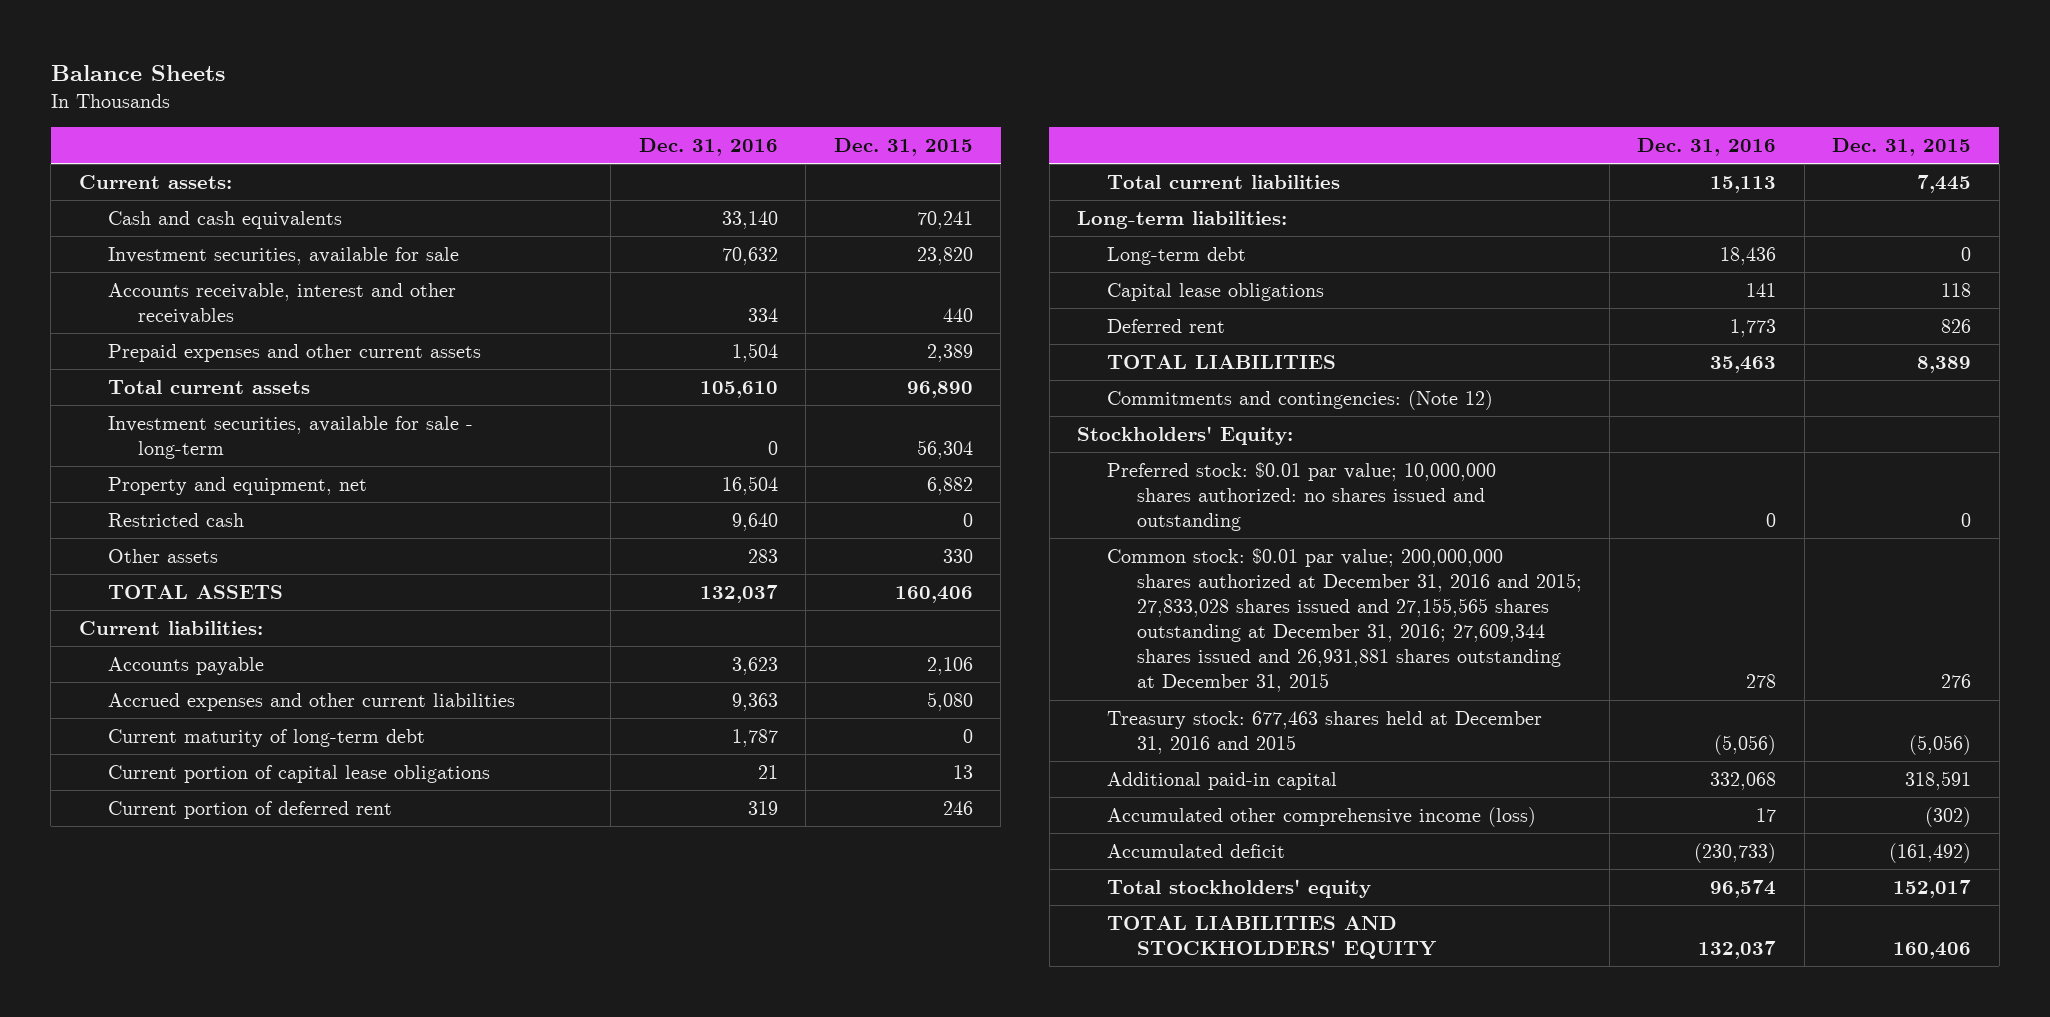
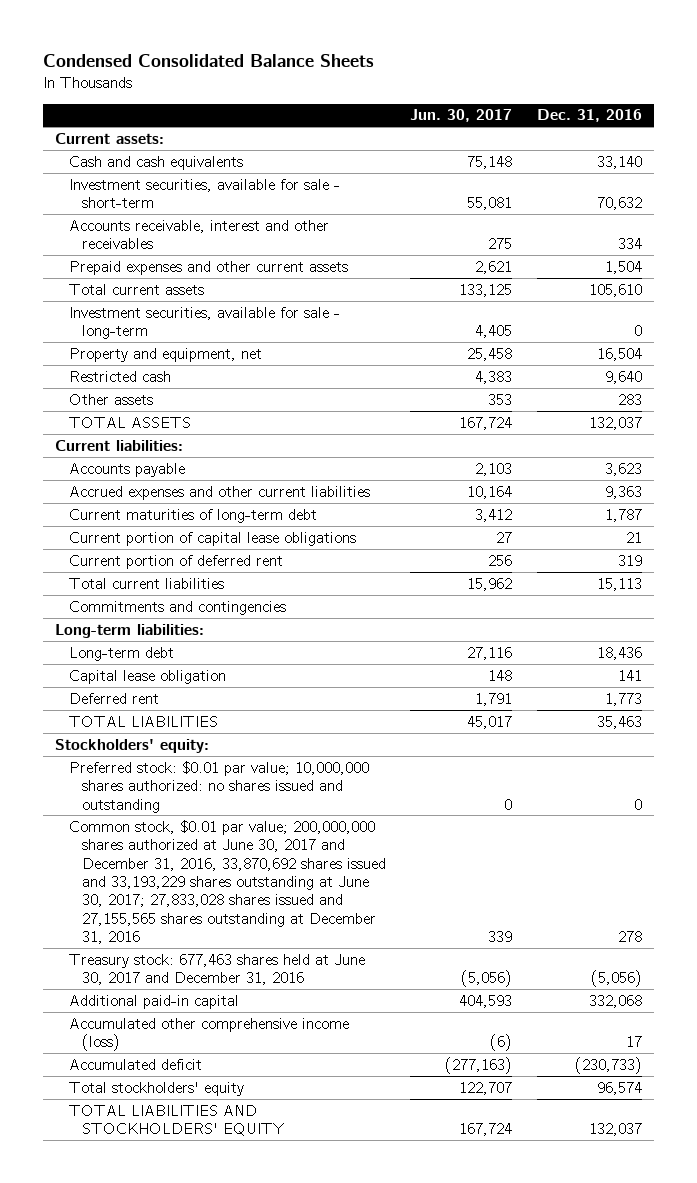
[50,65,225,82] Balance Sheets -> [42,54,374,68] Condensed Consolidated Balance Sheets
[833,137,973,156] Dec. 31, 2015 -> none
none -> [410,109,513,123] Jun. 30, 2017
[108,246,460,265] Investment securities, available for sale -> [68,178,340,209] Investment securities, available for sale - short-term
[108,728,426,747] Current maturity of long-term debt -> [68,508,317,523] Current maturities of long-term debt
none -> [68,600,286,615] Commitments and contingencies
[1106,282,1324,301] Capital lease obligations -> [68,669,226,684] Capital lease obligation
[1106,389,1493,410] Commitments and contingencies: (Note 12) -> none
[1077,425,1294,445] Stockholders' Equity: -> [55,738,210,753] Stockholders' equity:
[1106,547,1582,693] Common stock: $0.01 par value; 200,000,000 shares authorized at December 31, 2016 and 2015; 27,833,028 shares issued and 27,155,565 shares outstanding at December 31, 2016; 27,609,344 shares issued and 26,931,881 shares outstanding at December 31, 2015 -> [68,819,386,945] Common stock, $0.01 par value; 200,000,000 shares authorized at June 30, 2017 and December 31, 2016, 33,870,692 shares issued and 33,193,229 shares outstanding at June 30, 2017; 27,833,028 shares issued and 27,155,565 shares outstanding at December 31, 2016
[1106,710,1542,754] Treasury stock: 677,463 shares held at December 31, 2016 and 2015 -> [68,953,365,986] Treasury stock: 677,463 shares held at June 30, 2017 and December 31, 2016

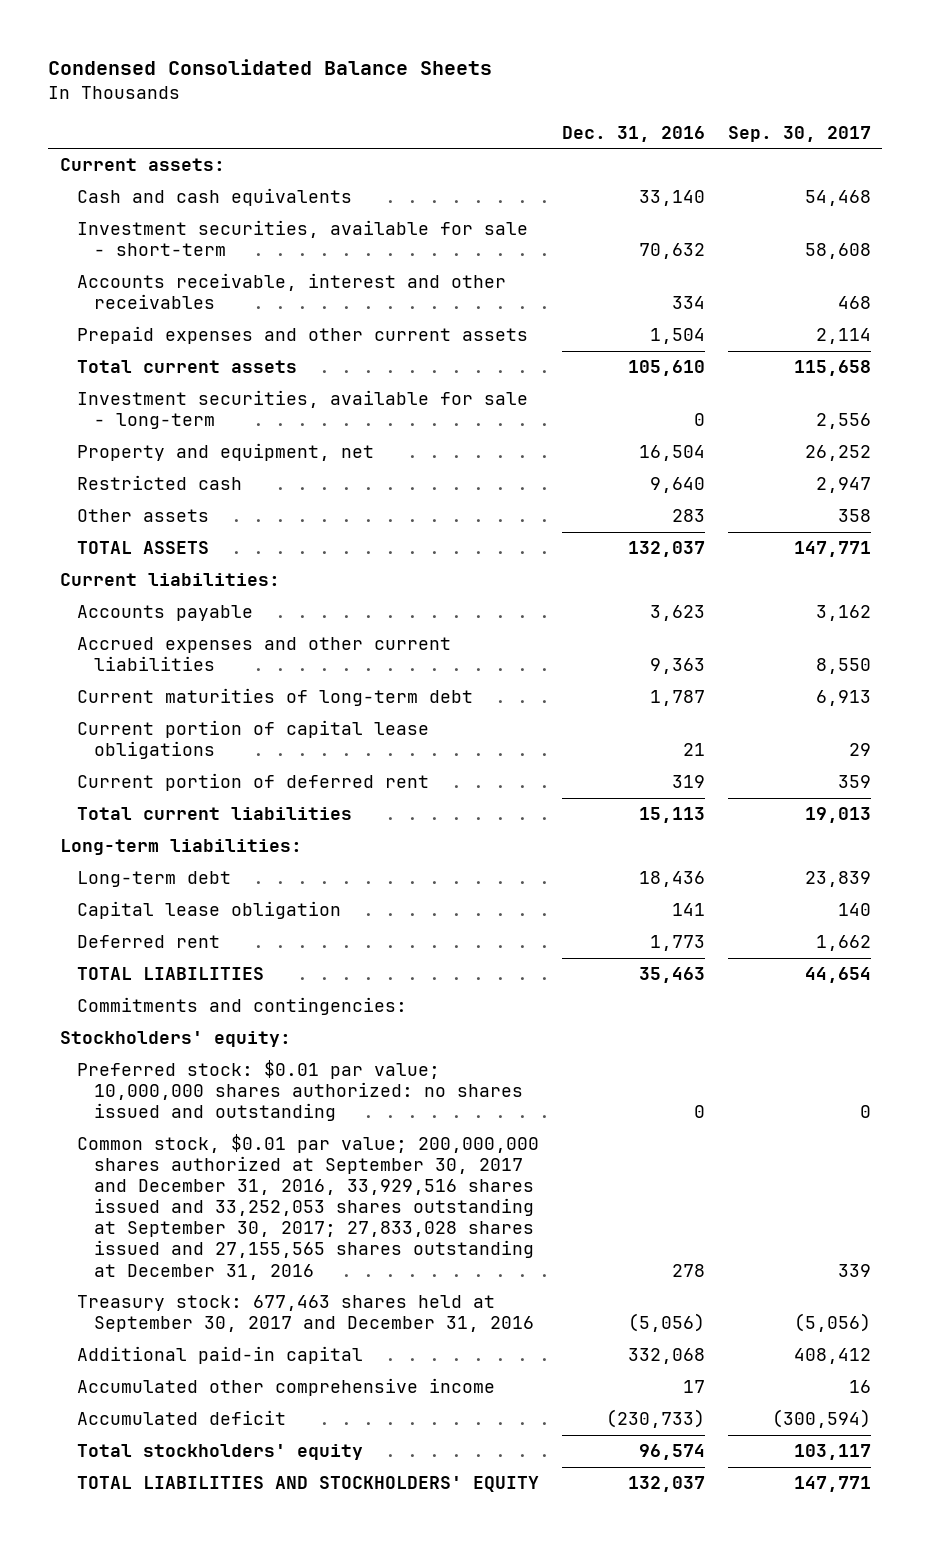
[410,109,513,123] Jun. 30, 2017 -> none
none -> [727,125,871,142] Sep. 30, 2017
[68,600,286,615] Commitments and contingencies -> none
none -> [76,997,407,1016] Commitments and contingencies:
[68,819,386,945] Common stock, $0.01 par value; 200,000,000 shares authorized at June 30, 2017 and December 31, 2016, 33,870,692 shares issued and 33,193,229 shares outstanding at June 30, 2017; 27,833,028 shares issued and 27,155,565 shares outstanding at December 31, 2016 -> [76,1134,539,1280] Common stock, $0.01 par value; 200,000,000 shares authorized at September 30, 2017 and December 31, 2016, 33,929,516 shares issued and 33,252,053 shares outstanding at September 30, 2017; 27,833,028 shares issued and 27,155,565 shares outstanding at December 31, 2016
[68,953,365,986] Treasury stock: 677,463 shares held at June 30, 2017 and December 31, 2016 -> [76,1295,535,1333] Treasury stock: 677,463 shares held at September 30, 2017 and December 31, 2016
[68,1017,349,1052] Accumulated other comprehensive income (loss) -> [76,1378,495,1397] Accumulated other comprehensive income

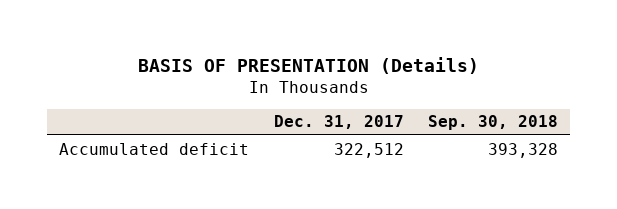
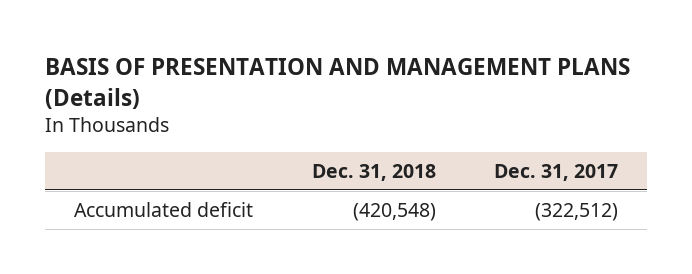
[137,56,479,74] BASIS OF PRESENTATION (Details) -> [45,58,631,109] BASIS OF PRESENTATION AND MANAGEMENT PLANS (Details)
[427,115,558,131] Sep. 30, 2018 -> none
none -> [311,163,436,181] Dec. 31, 2018
[333,142,404,158] 322,512 -> [535,203,619,222] (322,512)

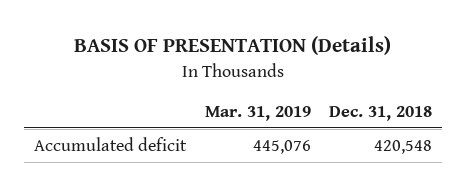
[45,58,631,109] BASIS OF PRESENTATION AND MANAGEMENT PLANS (Details) -> [74,36,392,56] BASIS OF PRESENTATION (Details)
[494,163,619,181] Dec. 31, 2017 -> none
none -> [204,105,311,121] Mar. 31, 2019
[352,203,436,222] (420,548) -> [374,139,433,154] 420,548

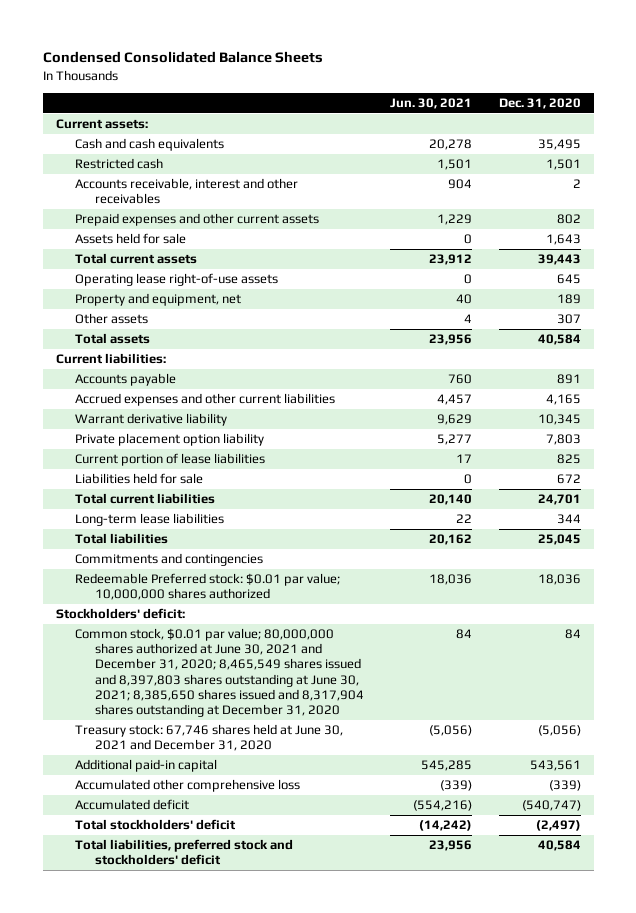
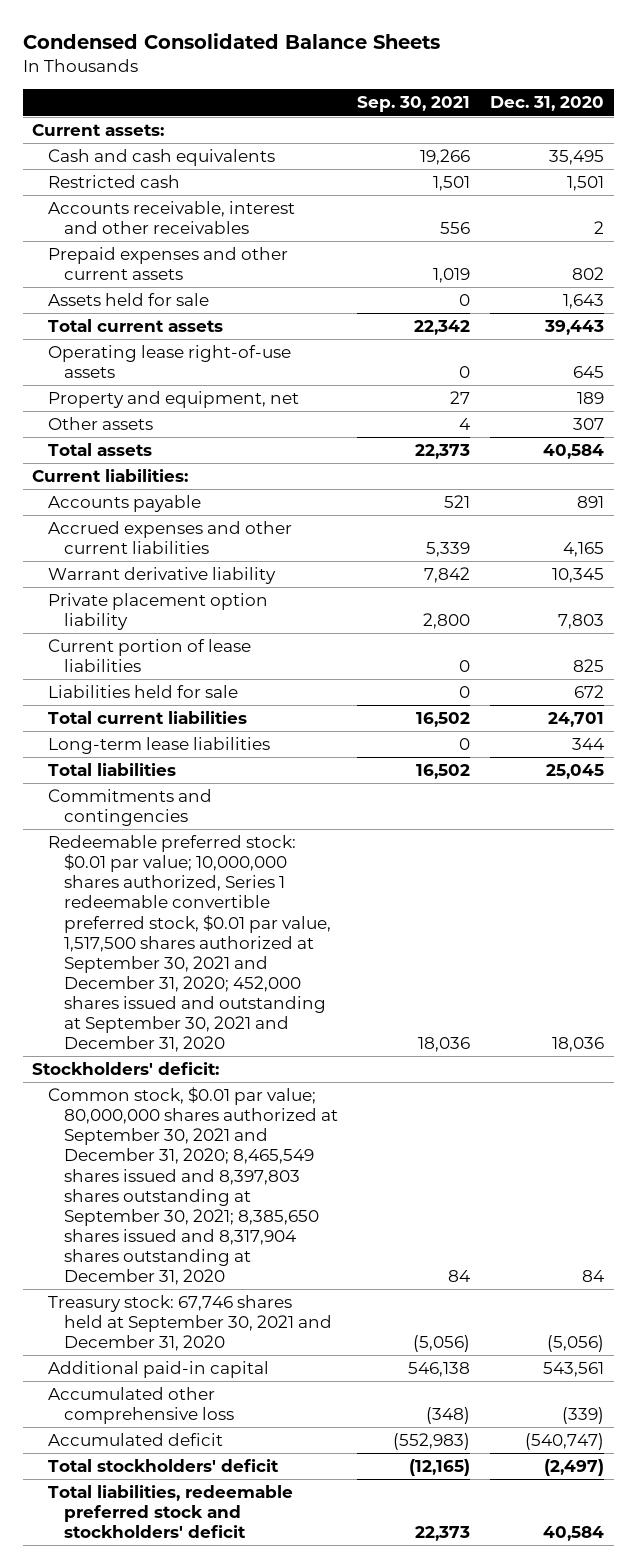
[390,97,473,109] Jun. 30, 2021 -> none
none -> [357,96,471,113] Sep. 30, 2021
[75,573,341,601] Redeemable Preferred stock: $0.01 par value; 10,000,000 shares authorized -> [48,835,331,1053] Redeemable preferred stock: $0.01 par value; 10,000,000 shares authorized, Series 1 redeemable convertible preferred stock, $0.01 par value, 1,517,500 shares authorized at September 30, 2021 and December 31, 2020; 452,000 shares issued and outstanding at September 30, 2021 and December 31, 2020
[75,628,364,717] Common stock, $0.01 par value; 80,000,000 shares authorized at June 30, 2021 and December 31, 2020; 8,465,549 shares issued and 8,397,803 shares outstanding at June 30, 2021; 8,385,650 shares issued and 8,317,904 shares outstanding at December 31, 2020 -> [48,1087,338,1286] Common stock, $0.01 par value; 80,000,000 shares authorized at September 30, 2021 and December 31, 2020; 8,465,549 shares issued and 8,397,803 shares outstanding at September 30, 2021; 8,385,650 shares issued and 8,317,904 shares outstanding at December 31, 2020
[75,724,344,752] Treasury stock: 67,746 shares held at June 30, 2021 and December 31, 2020 -> [48,1295,332,1352] Treasury stock: 67,746 shares held at September 30, 2021 and December 31, 2020
[75,839,294,866] Total liabilities, preferred stock and stockholders' deficit -> [48,1485,294,1539] Total liabilities, redeemable preferred stock and stockholders' deficit

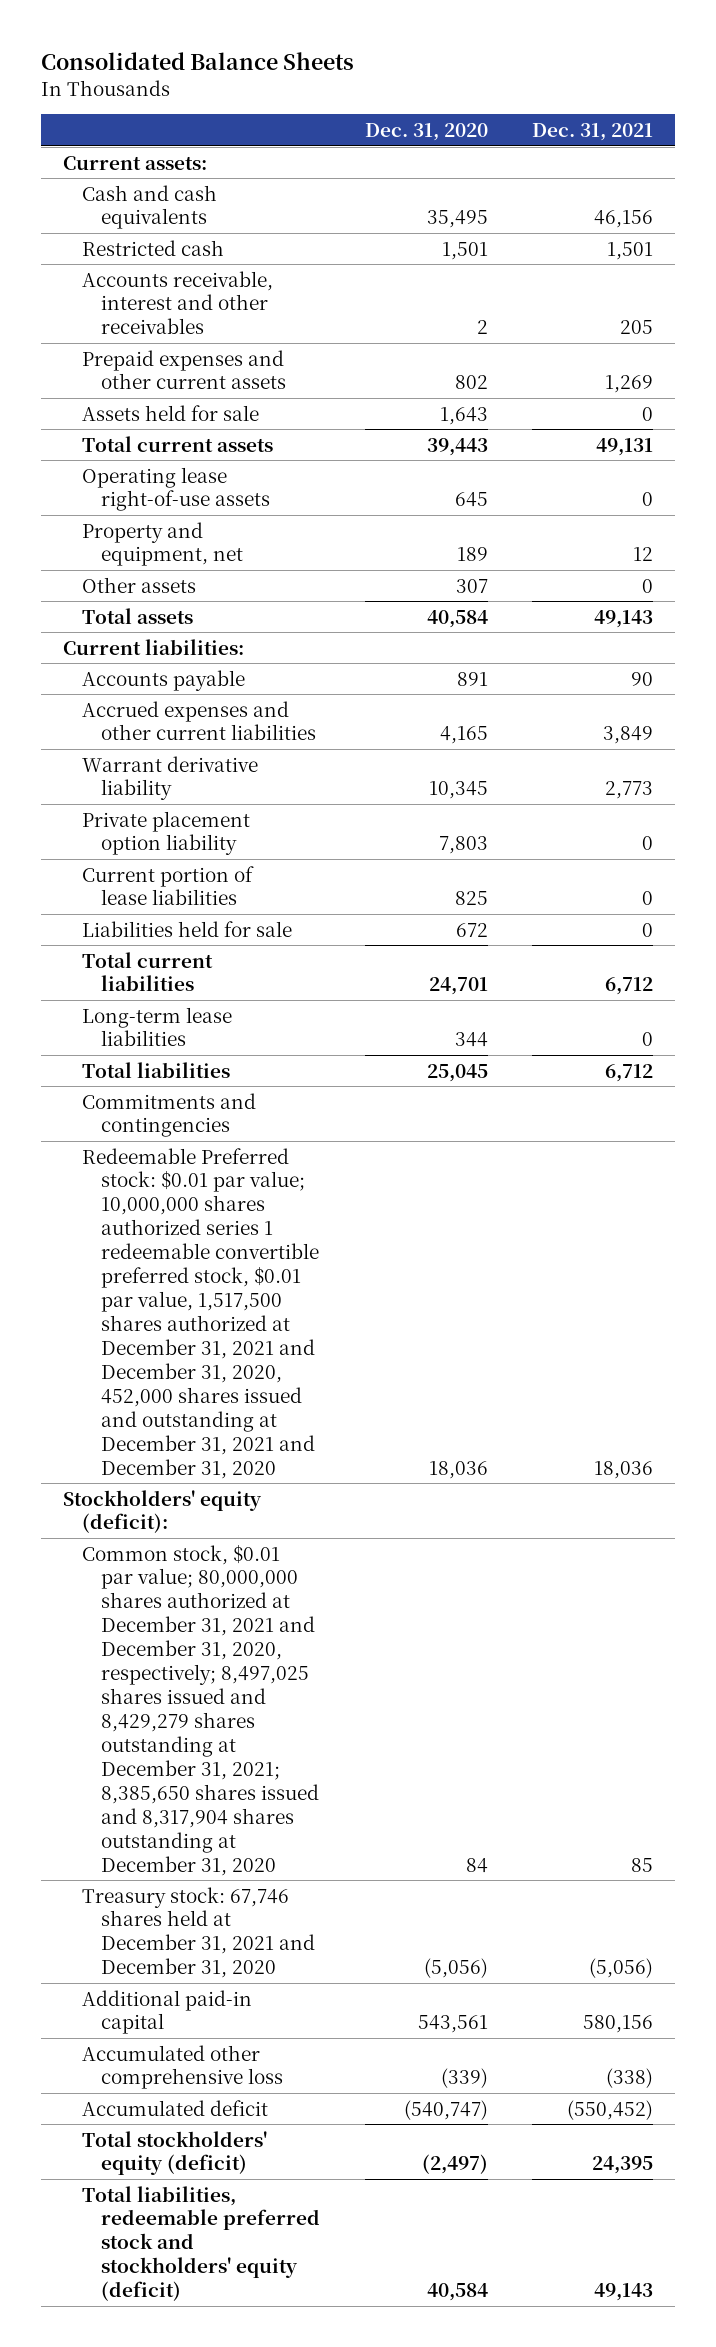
[22,33,440,50] Condensed Consolidated Balance Sheets -> [41,52,355,71] Consolidated Balance Sheets
[357,96,471,113] Sep. 30, 2021 -> none
none -> [531,122,653,141] Dec. 31, 2021
[48,835,331,1053] Redeemable preferred stock: $0.01 par value; 10,000,000 shares authorized, Series 1 redeemable convertible preferred stock, $0.01 par value, 1,517,500 shares authorized at September 30, 2021 and December 31, 2020; 452,000 shares issued and outstanding at September 30, 2021 and December 31, 2020 -> [82,1147,320,1479] Redeemable Preferred stock: $0.01 par value; 10,000,000 shares authorized series 1 redeemable convertible preferred stock, $0.01 par value, 1,517,500 shares authorized at December 31, 2021 and December 31, 2020, 452,000 shares issued and outstanding at December 31, 2021 and December 31, 2020
[32,1062,220,1076] Stockholders' deficit: -> [63,1489,263,1534] Stockholders' equity (deficit):
[48,1087,338,1286] Common stock, $0.01 par value; 80,000,000 shares authorized at September 30, 2021 and December 31, 2020; 8,465,549 shares issued and 8,397,803 shares outstanding at September 30, 2021; 8,385,650 shares issued and 8,317,904 shares outstanding at December 31, 2020 -> [82,1544,320,1876] Common stock, $0.01 par value; 80,000,000 shares authorized at December 31, 2021 and December 31, 2020, respectively; 8,497,025 shares issued and 8,429,279 shares outstanding at December 31, 2021; 8,385,650 shares issued and 8,317,904 shares outstanding at December 31, 2020
[48,1295,332,1352] Treasury stock: 67,746 shares held at September 30, 2021 and December 31, 2020 -> [82,1886,316,1979] Treasury stock: 67,746 shares held at December 31, 2021 and December 31, 2020
[48,1459,280,1473] Total stockholders' deficit -> [82,2130,268,2176] Total stockholders' equity (deficit)
[48,1485,294,1539] Total liabilities, redeemable preferred stock and stockholders' deficit -> [82,2185,321,2302] Total liabilities, redeemable preferred stock and stockholders' equity (deficit)

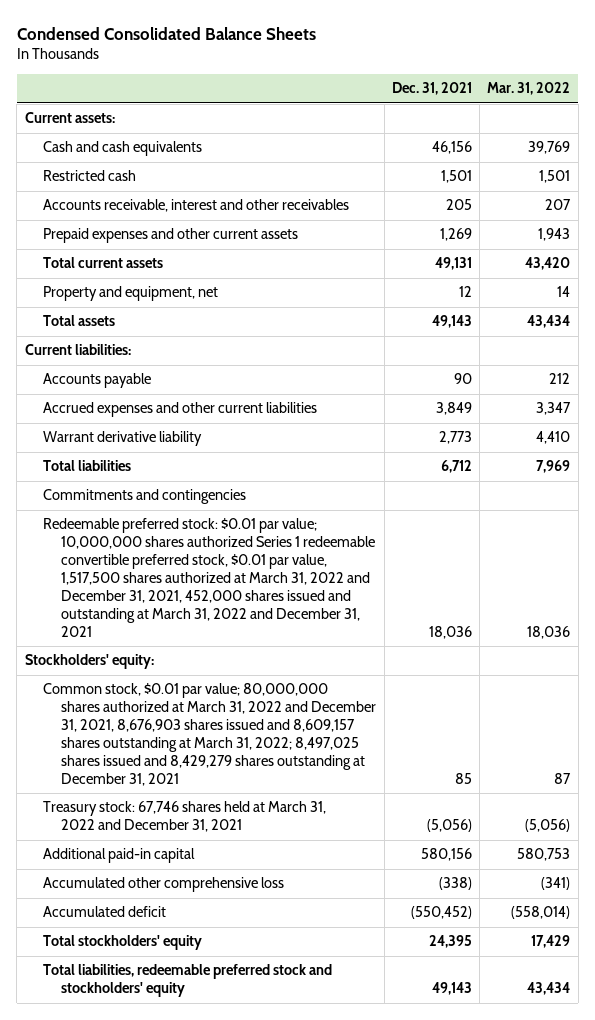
[41,52,355,71] Consolidated Balance Sheets -> [16,26,316,40] Condensed Consolidated Balance Sheets
[364,122,488,141] Dec. 31, 2020 -> none
none -> [487,82,571,96] Mar. 31, 2022
[82,404,260,421] Assets held for sale -> none
[82,466,271,512] Operating lease right-of-use assets -> none
[82,576,197,593] Other assets -> none
[82,810,251,856] Private placement option liability -> none
[82,865,255,906] Current portion of lease liabilities -> none
[82,920,293,937] Liabilities held for sale -> none
[82,951,214,992] Total current liabilities -> none
[82,1006,233,1047] Long-term lease liabilities -> none
[82,1147,320,1479] Redeemable Preferred stock: $0.01 par value; 10,000,000 shares authorized series 1 redeemable convertible preferred stock, $0.01 par value, 1,517,500 shares authorized at December 31, 2021 and December 31, 2020, 452,000 shares issued and outstanding at December 31, 2021 and December 31, 2020 -> [42,518,376,638] Redeemable preferred stock: $0.01 par value; 10,000,000 shares authorized Series 1 redeemable convertible preferred stock, $0.01 par value, 1,517,500 shares authorized at March 31, 2022 and December 31, 2021, 452,000 shares issued and outstanding at March 31, 2022 and December 31, 2021
[63,1489,263,1534] Stockholders' equity (deficit): -> [24,654,154,670] Stockholders' equity:
[82,1544,320,1876] Common stock, $0.01 par value; 80,000,000 shares authorized at December 31, 2021 and December 31, 2020, respectively; 8,497,025 shares issued and 8,429,279 shares outstanding at December 31, 2021; 8,385,650 shares issued and 8,317,904 shares outstanding at December 31, 2020 -> [42,683,377,787] Common stock, $0.01 par value; 80,000,000 shares authorized at March 31, 2022 and December 31, 2021, 8,676,903 shares issued and 8,609,157 shares outstanding at March 31, 2022; 8,497,025 shares issued and 8,429,279 shares outstanding at December 31, 2021
[82,1886,316,1979] Treasury stock: 67,746 shares held at December 31, 2021 and December 31, 2020 -> [42,801,326,833] Treasury stock: 67,746 shares held at March 31, 2022 and December 31, 2021
[82,2130,268,2176] Total stockholders' equity (deficit) -> [42,935,202,951] Total stockholders' equity
[82,2185,321,2302] Total liabilities, redeemable preferred stock and stockholders' equity (deficit) -> [42,964,332,998] Total liabilities, redeemable preferred stock and stockholders' equity

